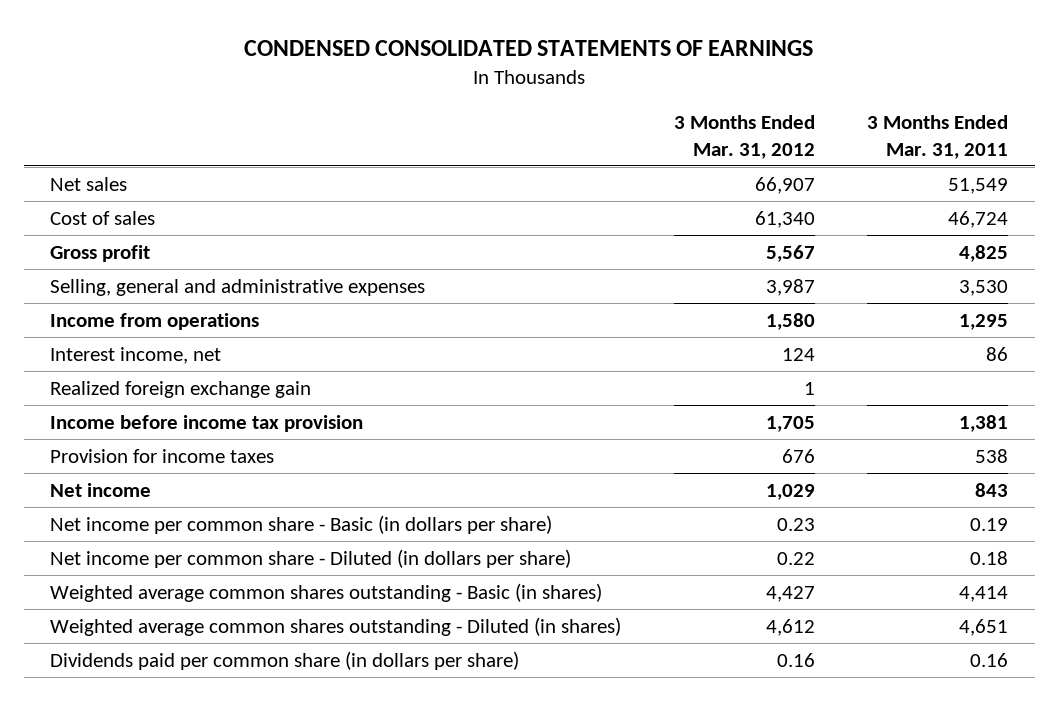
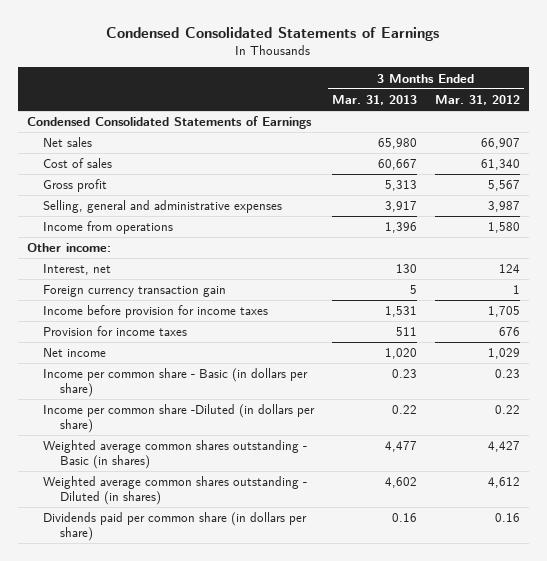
[244,40,814,57] CONDENSED CONSOLIDATED STATEMENTS OF EARNINGS -> [106,26,440,41] Condensed Consolidated Statements of Earnings
[867,114,1009,159] 3 Months Ended Mar. 31, 2011 -> none
none -> [332,94,418,105] Mar. 31, 2013
none -> [27,116,313,130] Condensed Consolidated Statements of Earnings
none -> [27,243,112,253] Other income:
[50,346,222,364] Interest income, net -> [43,264,112,276] Interest, net
[50,380,312,398] Realized foreign exchange gain -> [43,285,227,298] Foreign currency transaction gain
[50,414,364,432] Income before income tax provision -> [43,305,269,319] Income before provision for income taxes
[50,514,553,534] Net income per common share - Basic (in dollars per share) -> [43,368,309,398] Income per common share - Basic (in dollars per share)
[50,548,572,568] Net income per common share - Diluted (in dollars per share) -> [43,404,316,434] Income per common share -Diluted (in dollars per share)

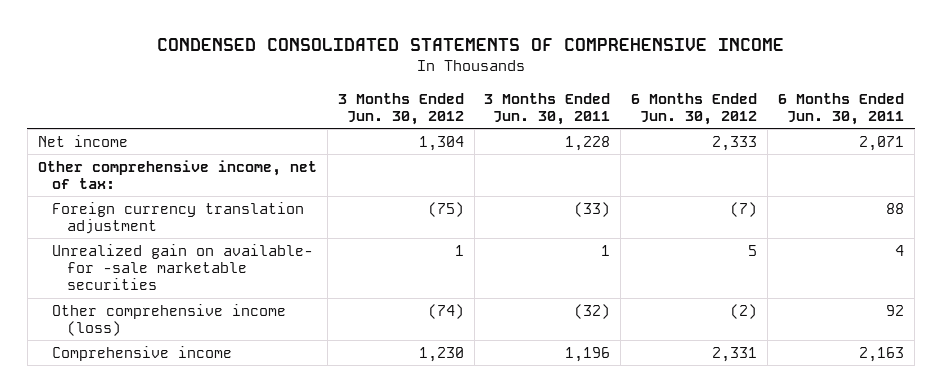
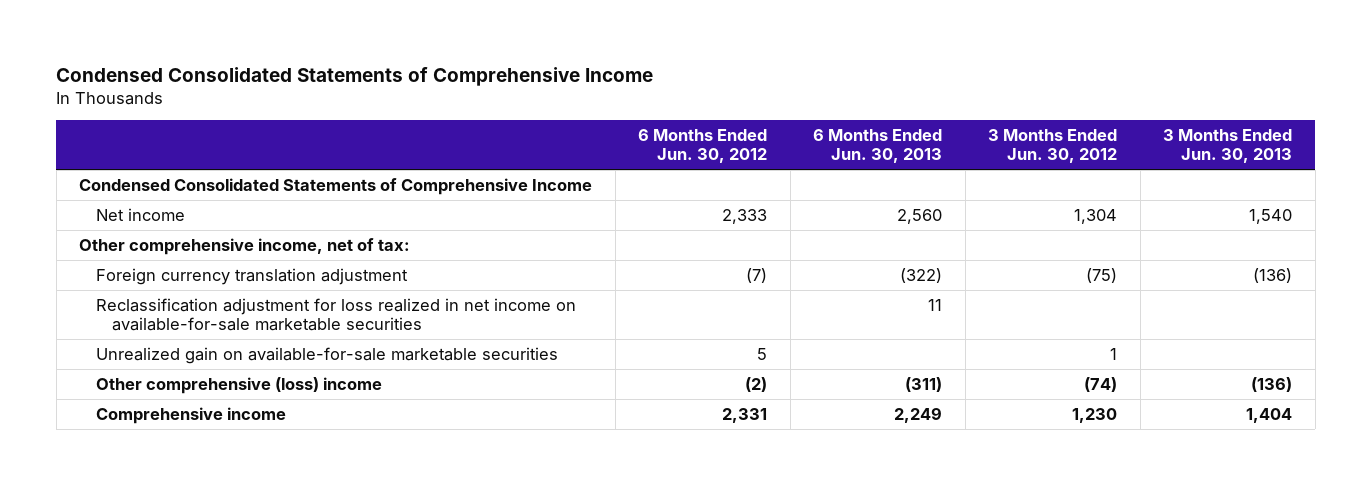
[156,37,784,51] CONDENSED CONSOLIDATED STATEMENTS OF COMPREHENSIVE INCOME -> [56,66,654,86] Condensed Consolidated Statements of Comprehensive Income
[484,92,611,126] 3 Months Ended Jun. 30, 2011 -> none
[778,92,905,126] 6 Months Ended Jun. 30, 2011 -> none
none -> [813,128,943,164] 6 Months Ended Jun. 30, 2013
none -> [1163,128,1293,164] 3 Months Ended Jun. 30, 2013
none -> [79,177,593,195] Condensed Consolidated Statements of Comprehensive Income
none -> [95,297,576,332] Reclassification adjustment for loss realized in net income on available-for-sale marketable securities
[52,243,314,291] Unrealized gain on available- for -sale marketable securities -> [95,346,558,364] Unrealized gain on available-for-sale marketable securities
[52,303,287,337] Other comprehensive income (loss) -> [95,376,382,394] Other comprehensive (loss) income

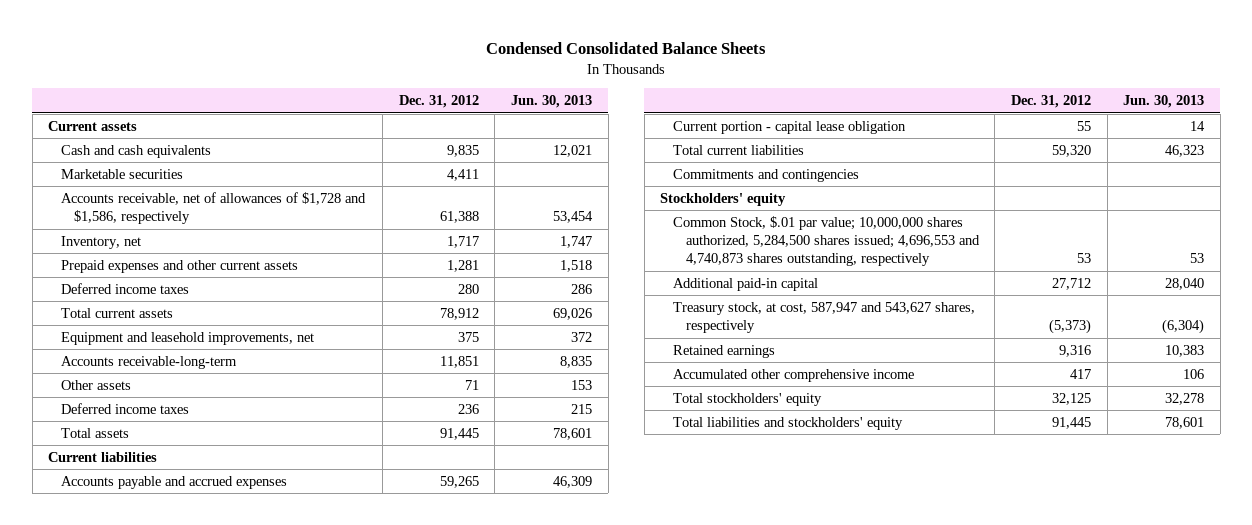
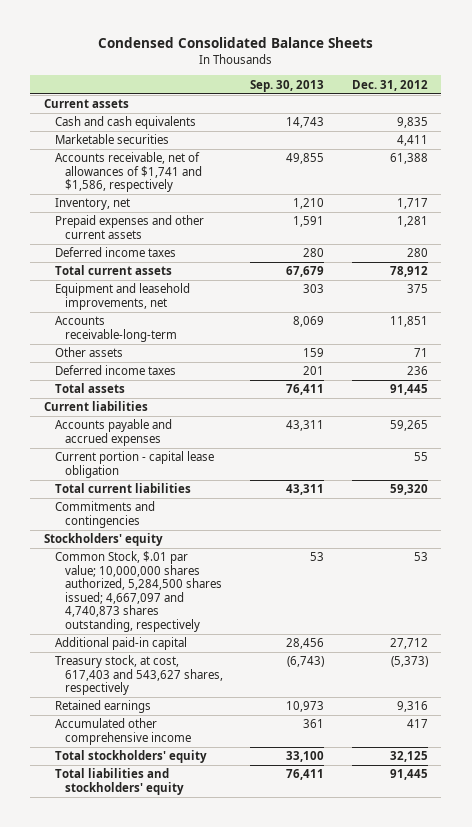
[511,95,593,109] Jun. 30, 2013 -> none
none -> [250,79,325,92] Sep. 30, 2013
[60,191,366,225] Accounts receivable, net of allowances of $1,728 and $1,586, respectively -> [54,152,203,193] Accounts receivable, net of allowances of $1,741 and $1,586, respectively
[672,215,980,267] Common Stock, $.01 par value; 10,000,000 shares authorized, 5,284,500 shares issued; 4,696,553 and 4,740,873 shares outstanding, respectively -> [54,551,223,632] Common Stock, $.01 par value; 10,000,000 shares authorized, 5,284,500 shares issued; 4,667,097 and 4,740,873 shares outstanding, respectively
[672,301,975,334] Treasury stock, at cost, 587,947 and 543,627 shares, respectively -> [54,655,224,696] Treasury stock, at cost, 617,403 and 543,627 shares, respectively

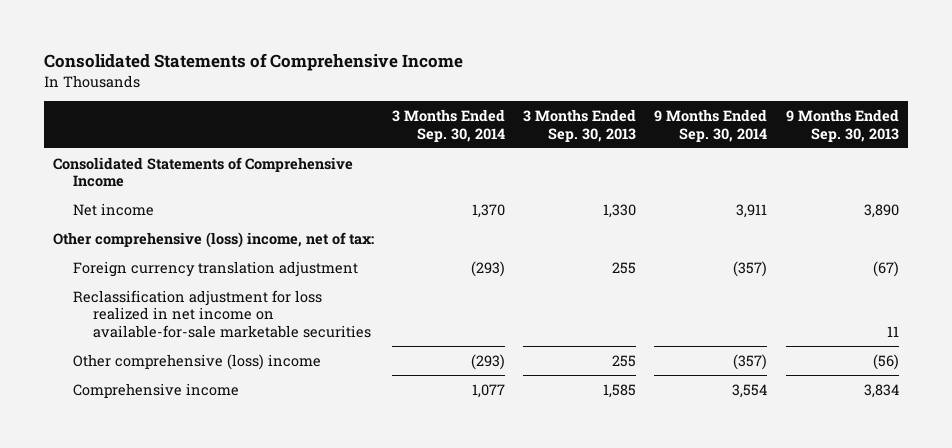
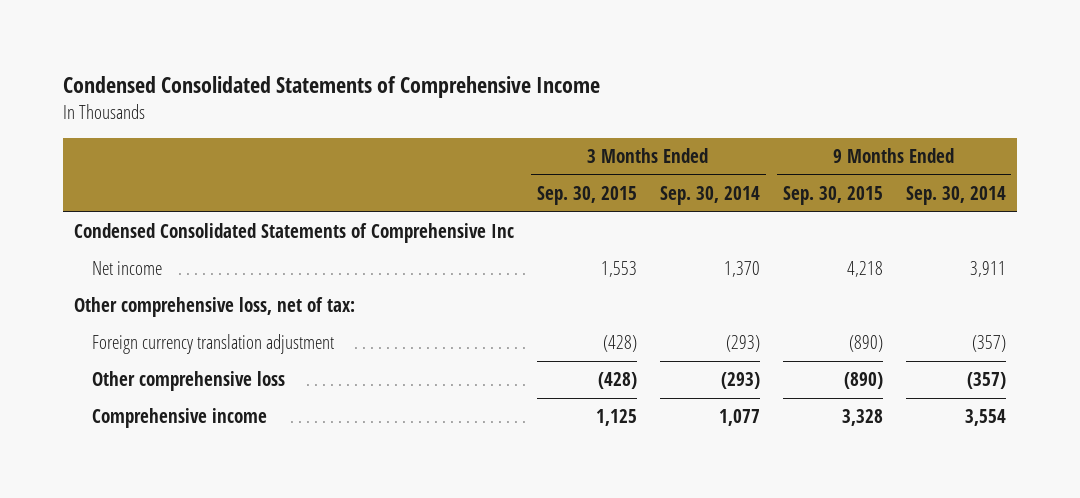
[44,52,464,71] Consolidated Statements of Comprehensive Income -> [62,75,600,98] Condensed Consolidated Statements of Comprehensive Income
[523,108,637,142] 3 Months Ended Sep. 30, 2013 -> none
[785,108,899,142] 9 Months Ended Sep. 30, 2013 -> none
none -> [537,186,638,206] Sep. 30, 2015
none -> [782,186,883,206] Sep. 30, 2015
[53,156,354,188] Consolidated Statements of Comprehensive Income -> [74,223,515,244] Condensed Consolidated Statements of Comprehensive Inc
[53,231,375,248] Other comprehensive (loss) income, net of tax: -> [74,297,356,318] Other comprehensive loss, net of tax:
[72,289,371,338] Reclassification adjustment for loss realized in net income on available-for-sale marketable securities -> none
[72,353,321,370] Other comprehensive (loss) income -> [91,371,285,392] Other comprehensive loss

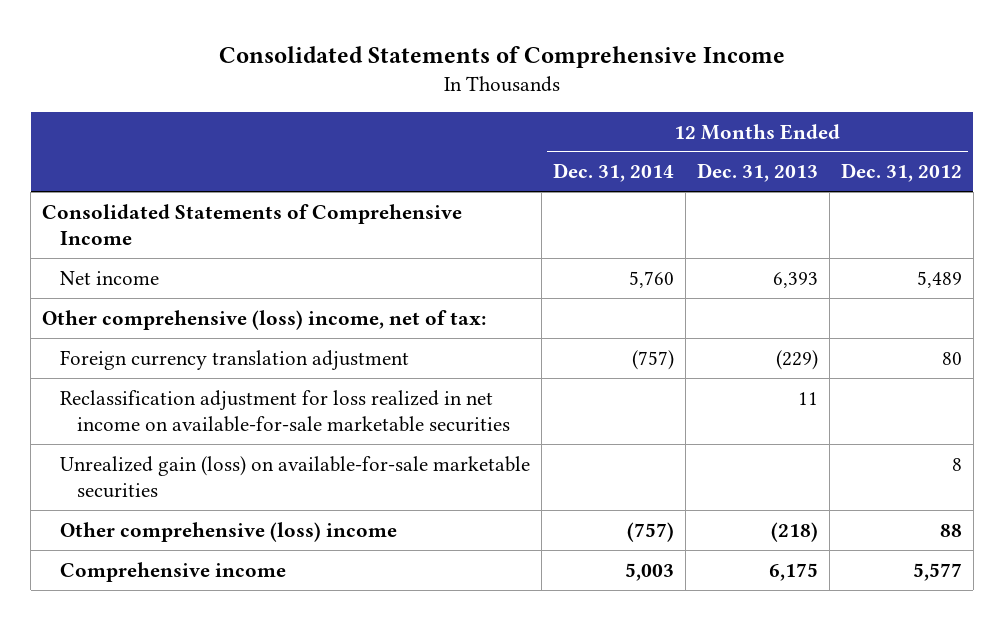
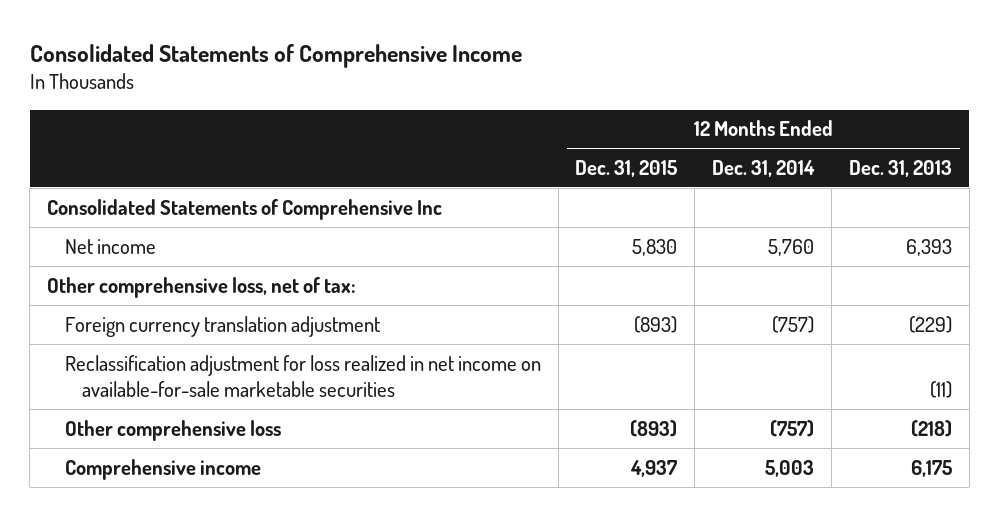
[840,163,962,183] Dec. 31, 2012 -> none
none -> [575,159,678,177] Dec. 31, 2015
[42,203,463,246] Consolidated Statements of Comprehensive Income -> [47,198,443,220] Consolidated Statements of Comprehensive Inc
[42,309,487,330] Other comprehensive (loss) income, net of tax: -> [47,276,357,298] Other comprehensive loss, net of tax:
[59,455,530,499] Unrealized gain (loss) on available-for-sale marketable securities -> none
[797,391,818,405] 11 -> [929,380,952,398] (11)
[59,521,397,542] Other comprehensive (loss) income -> [64,419,281,441] Other comprehensive loss

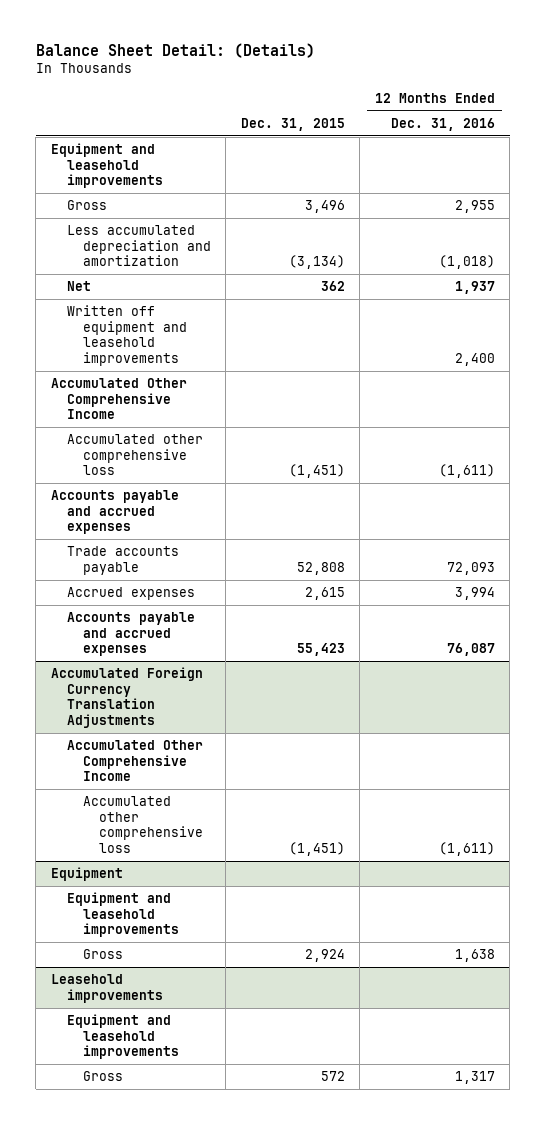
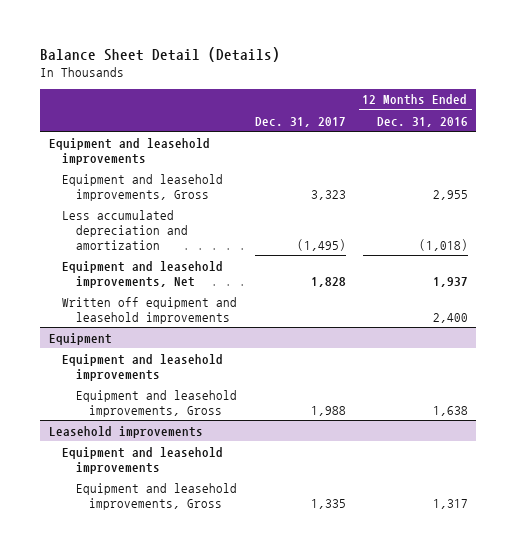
[35,42,315,58] Balance Sheet Detail: (Details) -> [39,47,280,63] Balance Sheet Detail (Details)
[240,117,345,131] Dec. 31, 2015 -> none
none -> [254,116,346,127] Dec. 31, 2017
[66,200,107,211] Gross -> [62,173,224,201] Equipment and leasehold improvements, Gross
[66,281,91,292] Net -> [62,260,224,288] Equipment and leasehold improvements, Net
[50,378,187,420] Accumulated Other Comprehensive Income -> none
[66,434,203,476] Accumulated other comprehensive loss -> none
[50,490,179,535] Accounts payable and accrued expenses -> none
[66,546,179,575] Trade accounts payable -> none
[66,587,195,601] Accrued expenses -> none
[66,612,195,657] Accounts payable and accrued expenses -> none
[50,667,203,729] Accumulated Foreign Currency Translation Adjustments -> none
[66,740,203,782] Accumulated Other Comprehensive Income -> none
[82,796,203,854] Accumulated other comprehensive loss -> none
[82,949,123,960] Gross -> [75,389,237,417] Equipment and leasehold improvements, Gross
[82,1071,123,1082] Gross -> [75,482,237,510] Equipment and leasehold improvements, Gross

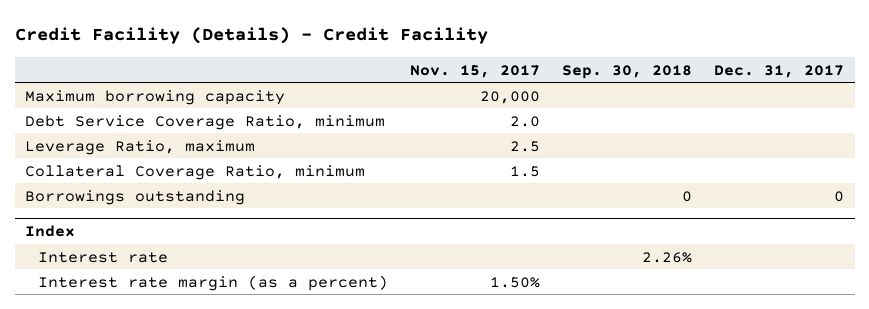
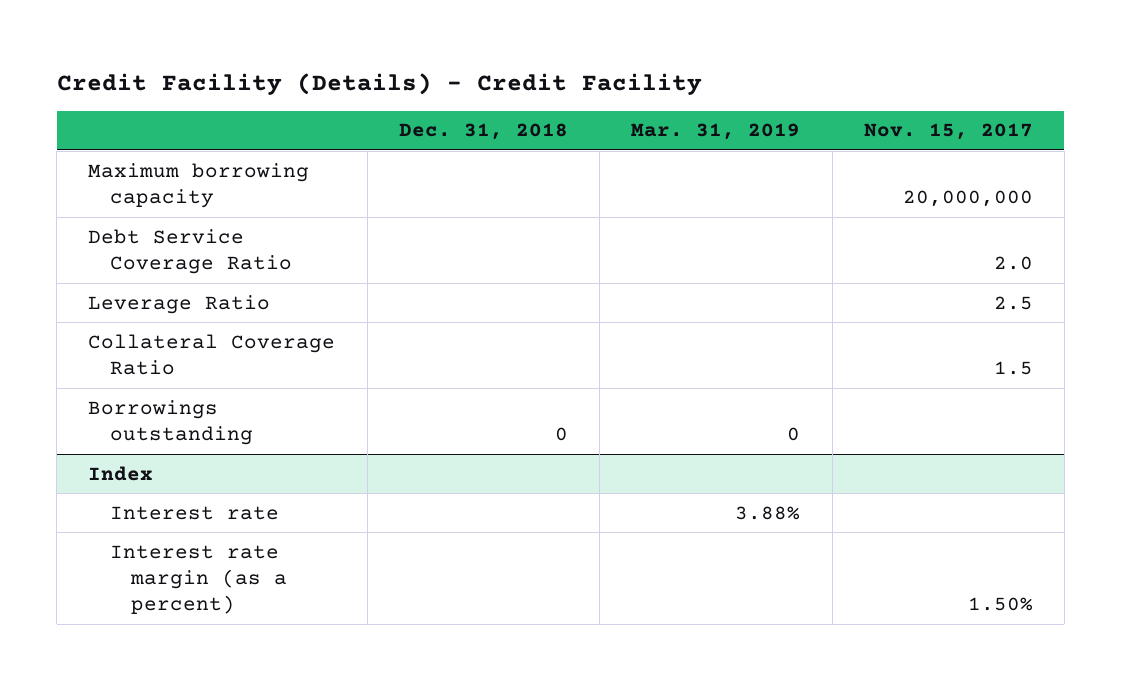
[561,64,692,79] Sep. 30, 2018 -> none
[713,64,844,78] Dec. 31, 2017 -> none
none -> [398,123,568,141] Dec. 31, 2018
none -> [631,123,801,141] Mar. 31, 2019
[479,90,540,104] 20,000 -> [902,190,1033,208] 20,000,000
[25,114,386,130] Debt Service Coverage Ratio, minimum -> [88,228,292,275] Debt Service Coverage Ratio
[25,139,256,155] Leverage Ratio, maximum -> [88,294,271,314] Leverage Ratio
[25,164,366,180] Collateral Coverage Ratio, minimum -> [88,333,336,376] Collateral Coverage Ratio

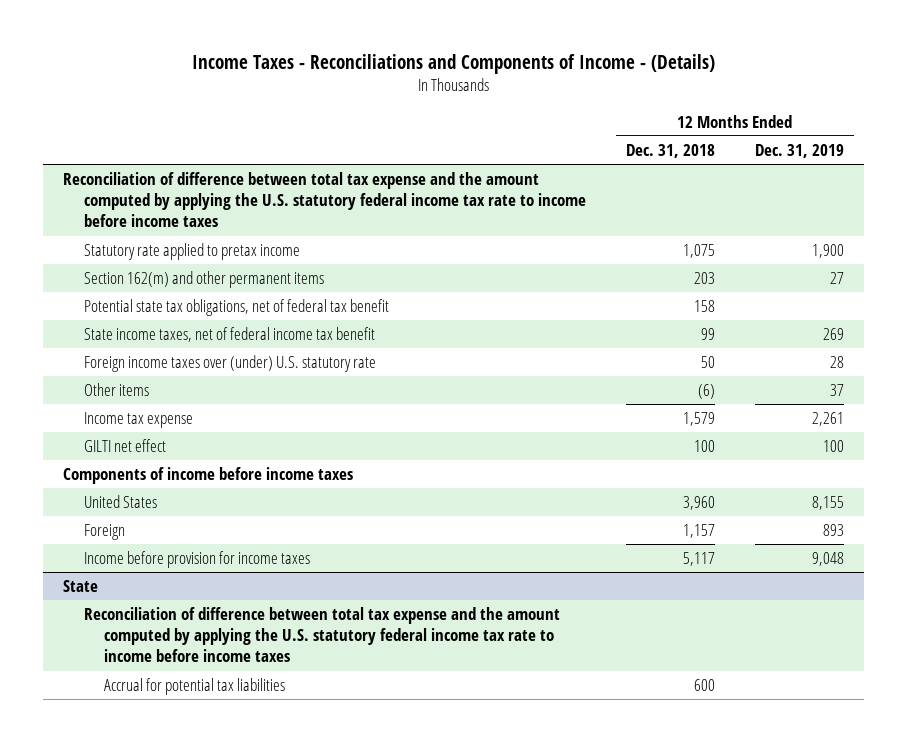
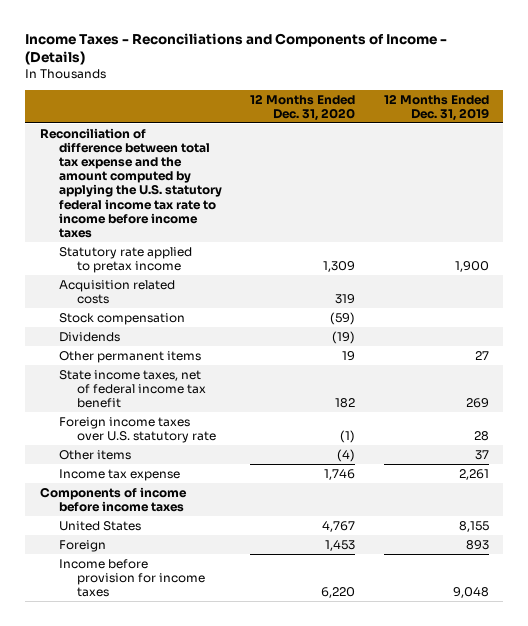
[625,143,715,158] Dec. 31, 2018 -> none
none -> [250,93,356,121] 12 Months Ended Dec. 31, 2020
[83,298,389,316] Potential state tax obligations, net of federal tax benefit -> none
none -> [58,279,175,304] Acquisition related costs
none -> [58,312,185,325] Stock compensation
none -> [58,331,120,342] Dividends
[83,270,324,288] Section 162(m) and other permanent items -> [58,350,201,363] Other permanent items
[83,354,376,372] Foreign income taxes over (under) U.S. statutory rate -> [58,416,217,443] Foreign income taxes over U.S. statutory rate
[83,438,166,452] GILTI net effect -> none
[63,579,99,592] State -> none
[83,606,560,663] Reconciliation of difference between total tax expense and the amount computed by applying the U.S. statutory federal income tax rate to income before income taxes -> none
[103,677,285,695] Accrual for potential tax liabilities -> none

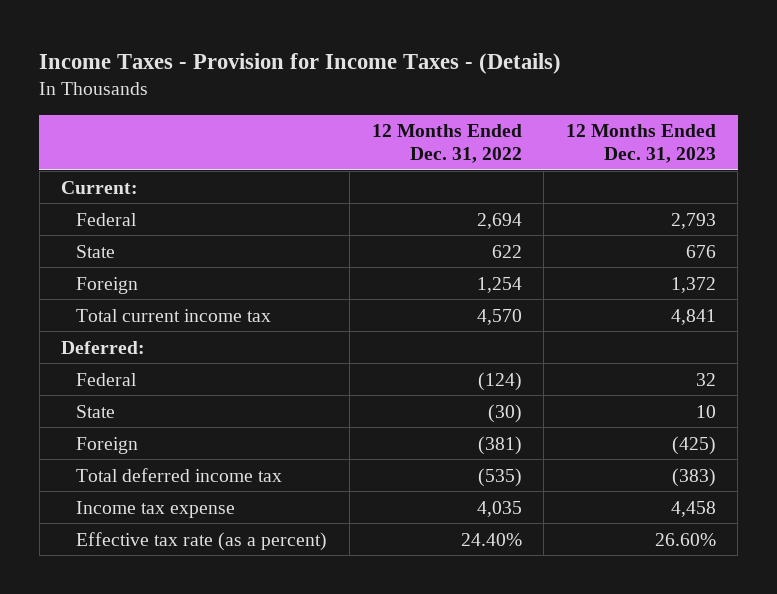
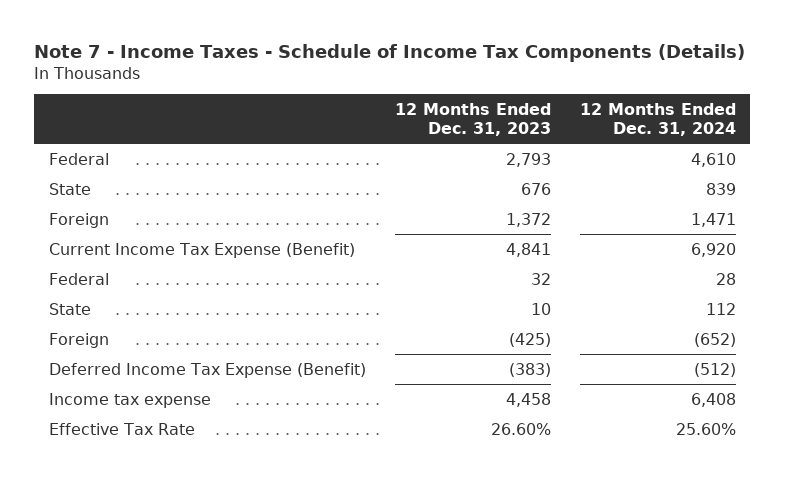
[39,53,562,75] Income Taxes - Provision for Income Taxes - (Details) -> [34,44,746,63] Note 7 - Income Taxes - Schedule of Income Tax Components (Details)
[371,124,522,163] 12 Months Ended Dec. 31, 2022 -> none
none -> [579,103,736,136] 12 Months Ended Dec. 31, 2024
[61,180,139,194] Current: -> none
[61,340,146,354] Deferred: -> none
[76,308,272,322] Total current income tax -> [48,242,355,258] Current Income Tax Expense (Benefit)
[76,467,283,482] Total deferred income tax -> [48,362,366,378] Deferred Income Tax Expense (Benefit)
[76,531,328,551] Effective tax rate (as a percent) -> [48,422,195,435] Effective Tax Rate

